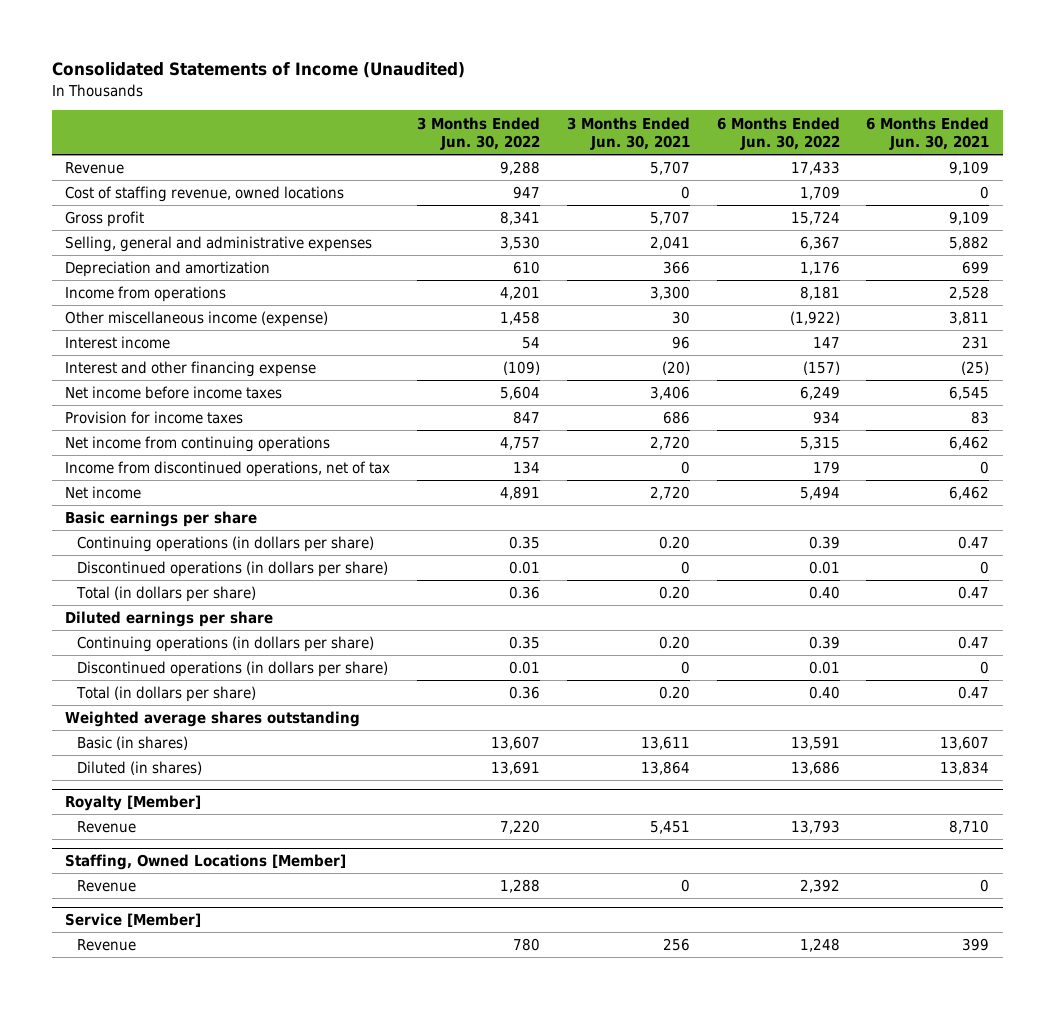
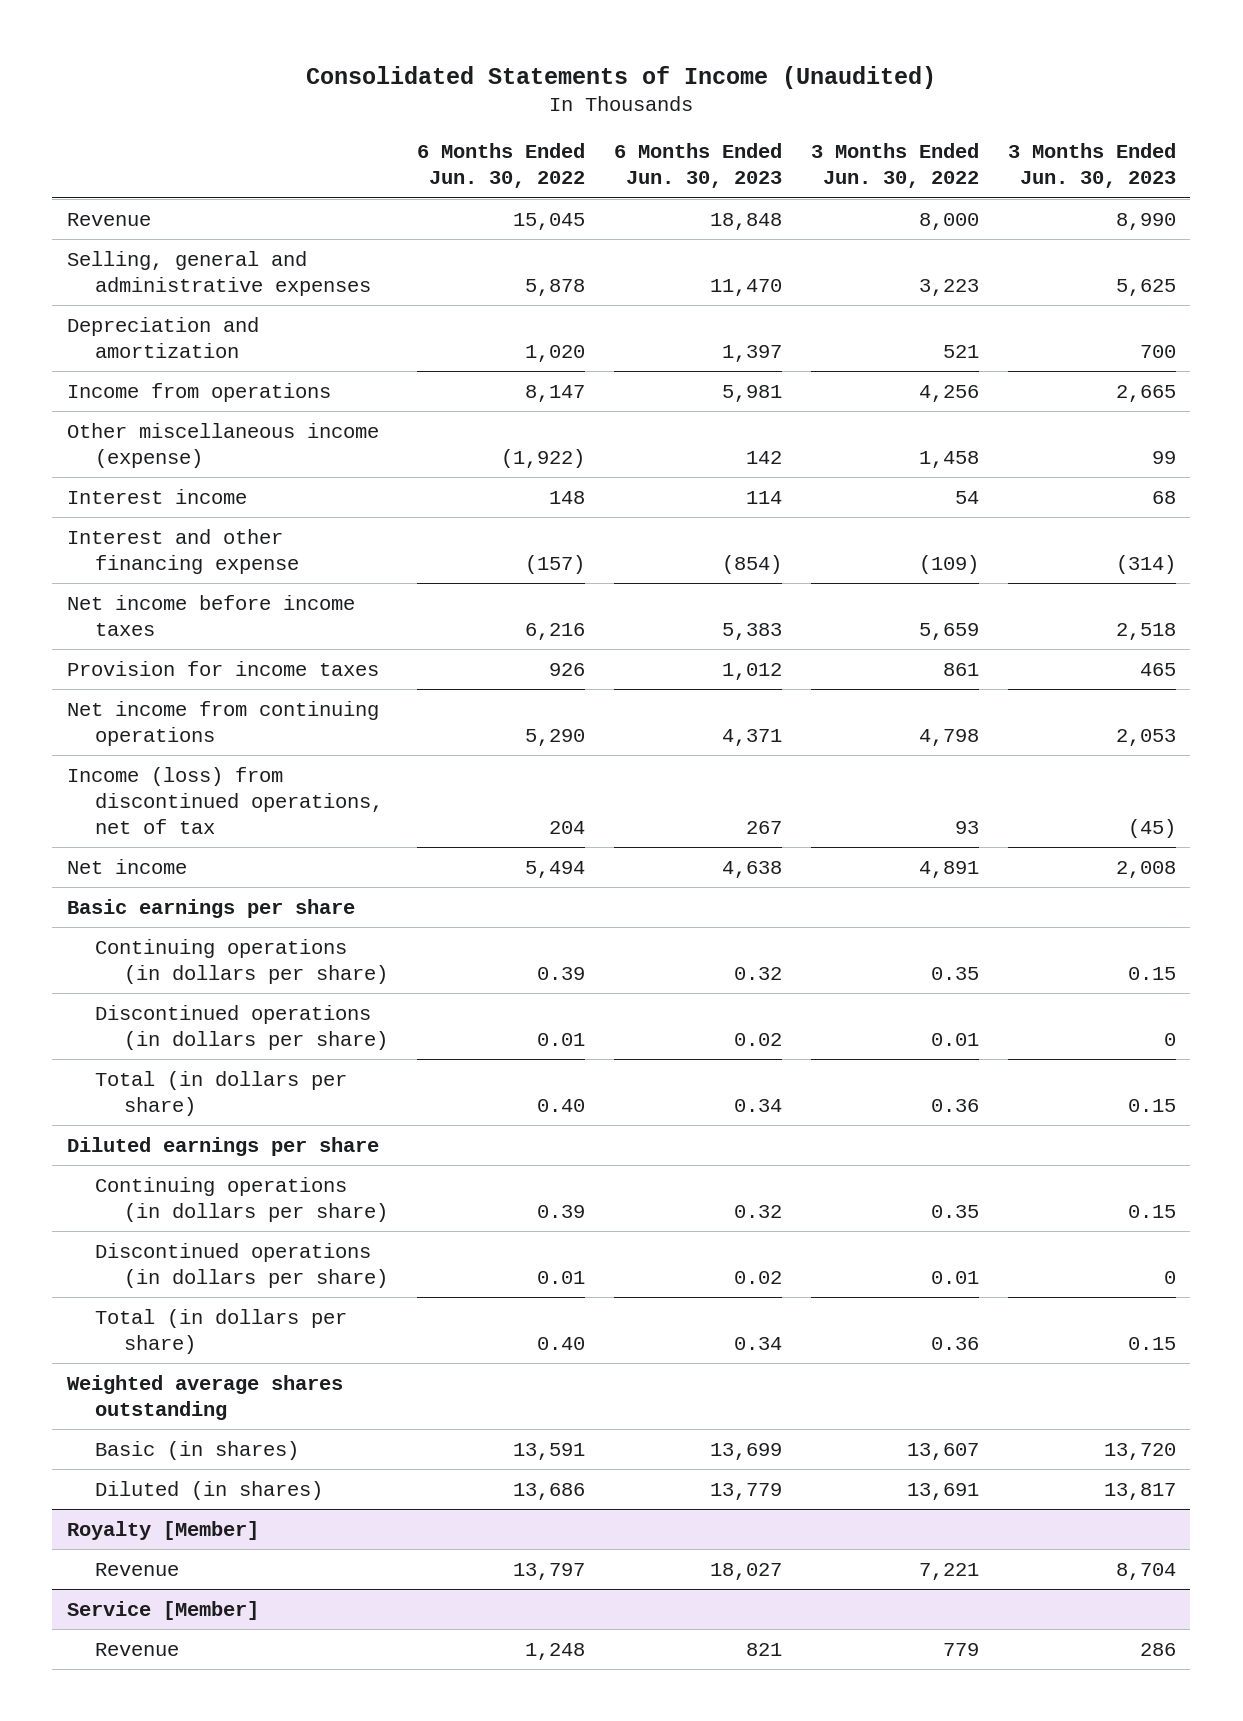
[566,116,690,150] 3 Months Ended Jun. 30, 2021 -> none
[866,116,990,150] 6 Months Ended Jun. 30, 2021 -> none
none -> [613,143,782,189] 6 Months Ended Jun. 30, 2023
none -> [1007,143,1176,189] 3 Months Ended Jun. 30, 2023
[65,186,345,203] Cost of staffing revenue, owned locations -> none
[65,211,145,228] Gross profit -> none
[500,161,541,176] 9,288 -> [918,212,979,230] 8,000
[790,161,840,176] 17,433 -> [512,212,585,230] 15,045
[500,236,541,251] 3,530 -> [918,278,979,296] 3,223
[799,236,840,251] 6,367 -> [524,278,585,296] 5,878
[513,261,541,275] 610 -> [942,344,979,358] 521
[799,261,840,276] 1,176 -> [524,344,585,362] 1,020
[500,286,541,301] 4,201 -> [918,384,979,402] 4,256
[799,286,840,301] 8,181 -> [524,384,585,402] 8,147
[812,337,840,349] 147 -> [548,490,585,504] 148
[500,386,541,401] 5,604 -> [918,622,979,640] 5,659
[799,386,840,401] 6,249 -> [524,622,585,640] 6,216
[513,411,541,425] 847 -> [942,662,979,676] 861
[812,411,840,425] 934 -> [548,662,585,676] 926
[500,437,541,451] 4,757 -> [918,728,979,746] 4,798
[799,436,840,451] 5,315 -> [524,728,585,746] 5,290
[65,461,391,478] Income from discontinued operations, net of tax -> [66,766,384,834] Income (loss) from discontinued operations, net of tax
[513,461,541,475] 134 -> [954,820,979,834] 93
[812,461,840,475] 179 -> [548,820,585,834] 204
[65,854,347,871] Staffing, Owned Locations [Member] -> none
[76,880,136,893] Revenue -> none
[500,820,541,835] 7,220 -> [918,1562,979,1580] 7,221
[790,820,840,835] 13,793 -> [512,1562,585,1580] 13,797
[513,938,541,952] 780 -> [942,1642,979,1656] 779

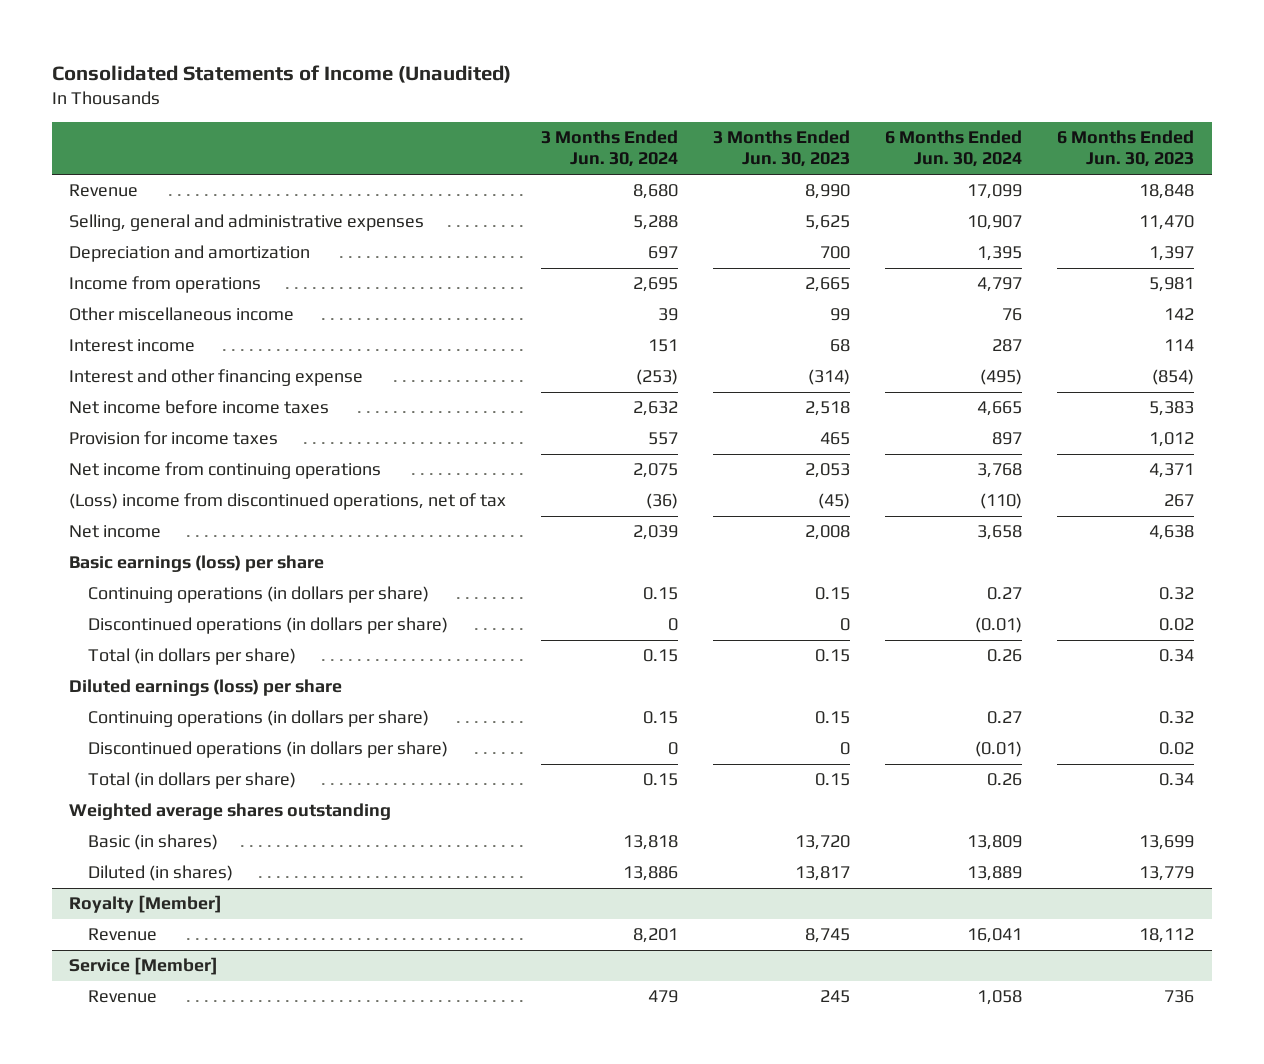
[416,143,585,189] 6 Months Ended Jun. 30, 2022 -> none
[810,143,979,189] 3 Months Ended Jun. 30, 2022 -> none
none -> [541,130,679,168] 3 Months Ended Jun. 30, 2024
none -> [885,130,1023,168] 6 Months Ended Jun. 30, 2024
[66,422,379,468] Other miscellaneous income (expense) -> [69,307,295,322] Other miscellaneous income
[66,766,384,834] Income (loss) from discontinued operations, net of tax -> [69,493,507,511] (Loss) income from discontinued operations, net of tax
[66,898,355,918] Basic earnings per share -> [69,555,325,573] Basic earnings (loss) per share
[66,1136,379,1156] Diluted earnings per share -> [69,679,343,697] Diluted earnings (loss) per share
[709,1562,782,1580] 18,027 -> [1139,928,1195,944] 18,112
[1115,1562,1176,1580] 8,704 -> [805,928,851,944] 8,745
[745,1642,782,1656] 821 -> [1164,990,1195,1004] 736
[1139,1642,1176,1656] 286 -> [820,990,851,1004] 245

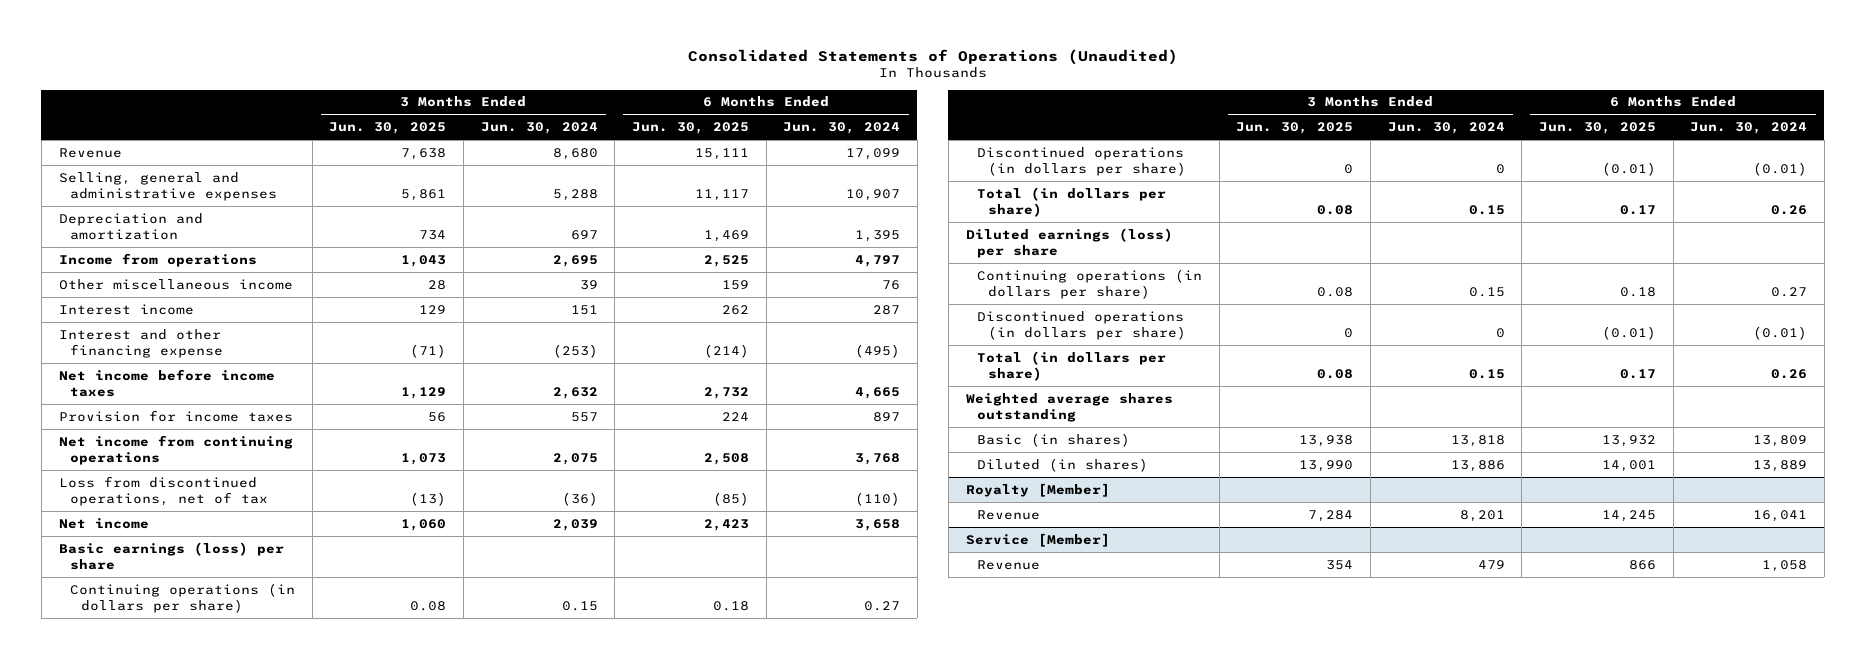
[51,64,511,83] Consolidated Statements of Income (Unaudited) -> [687,48,1178,65] Consolidated Statements of Operations (Unaudited)
[713,130,851,168] 3 Months Ended Jun. 30, 2023 -> none
[1057,130,1195,168] 6 Months Ended Jun. 30, 2023 -> none
none -> [329,122,447,135] Jun. 30, 2025
none -> [631,122,749,135] Jun. 30, 2025
[69,493,507,511] (Loss) income from discontinued operations, net of tax -> [58,475,269,506] Loss from discontinued operations, net of tax

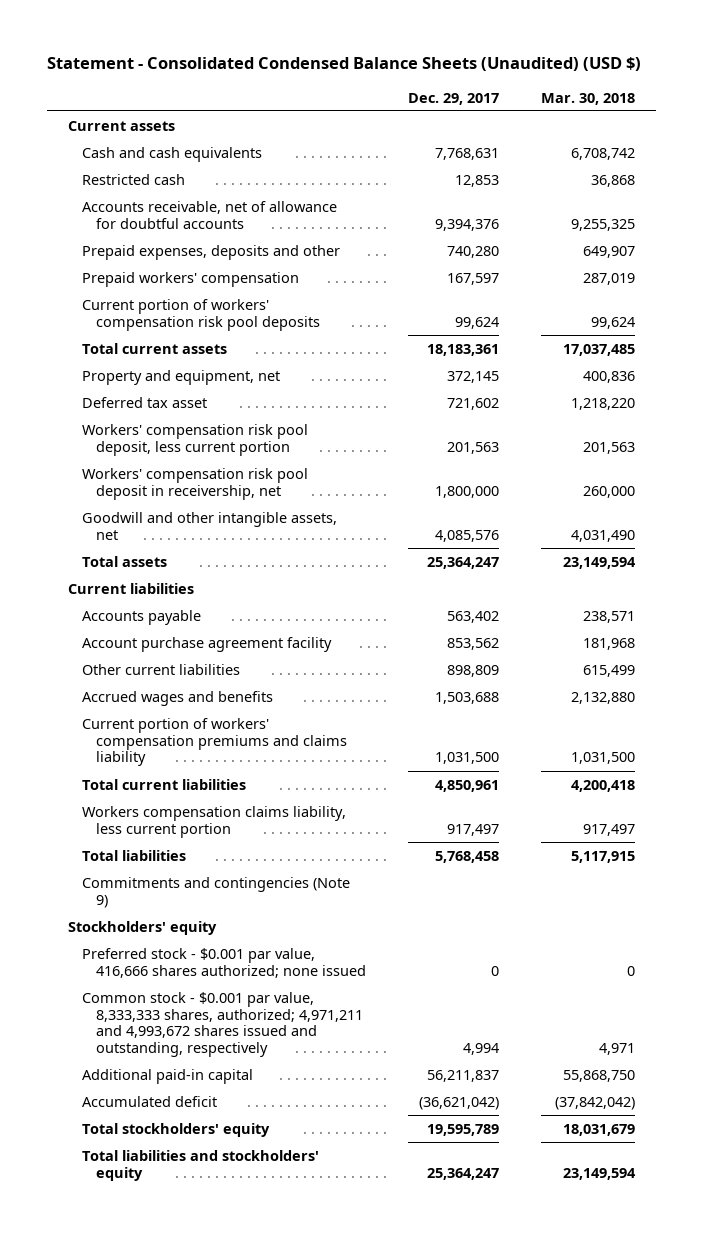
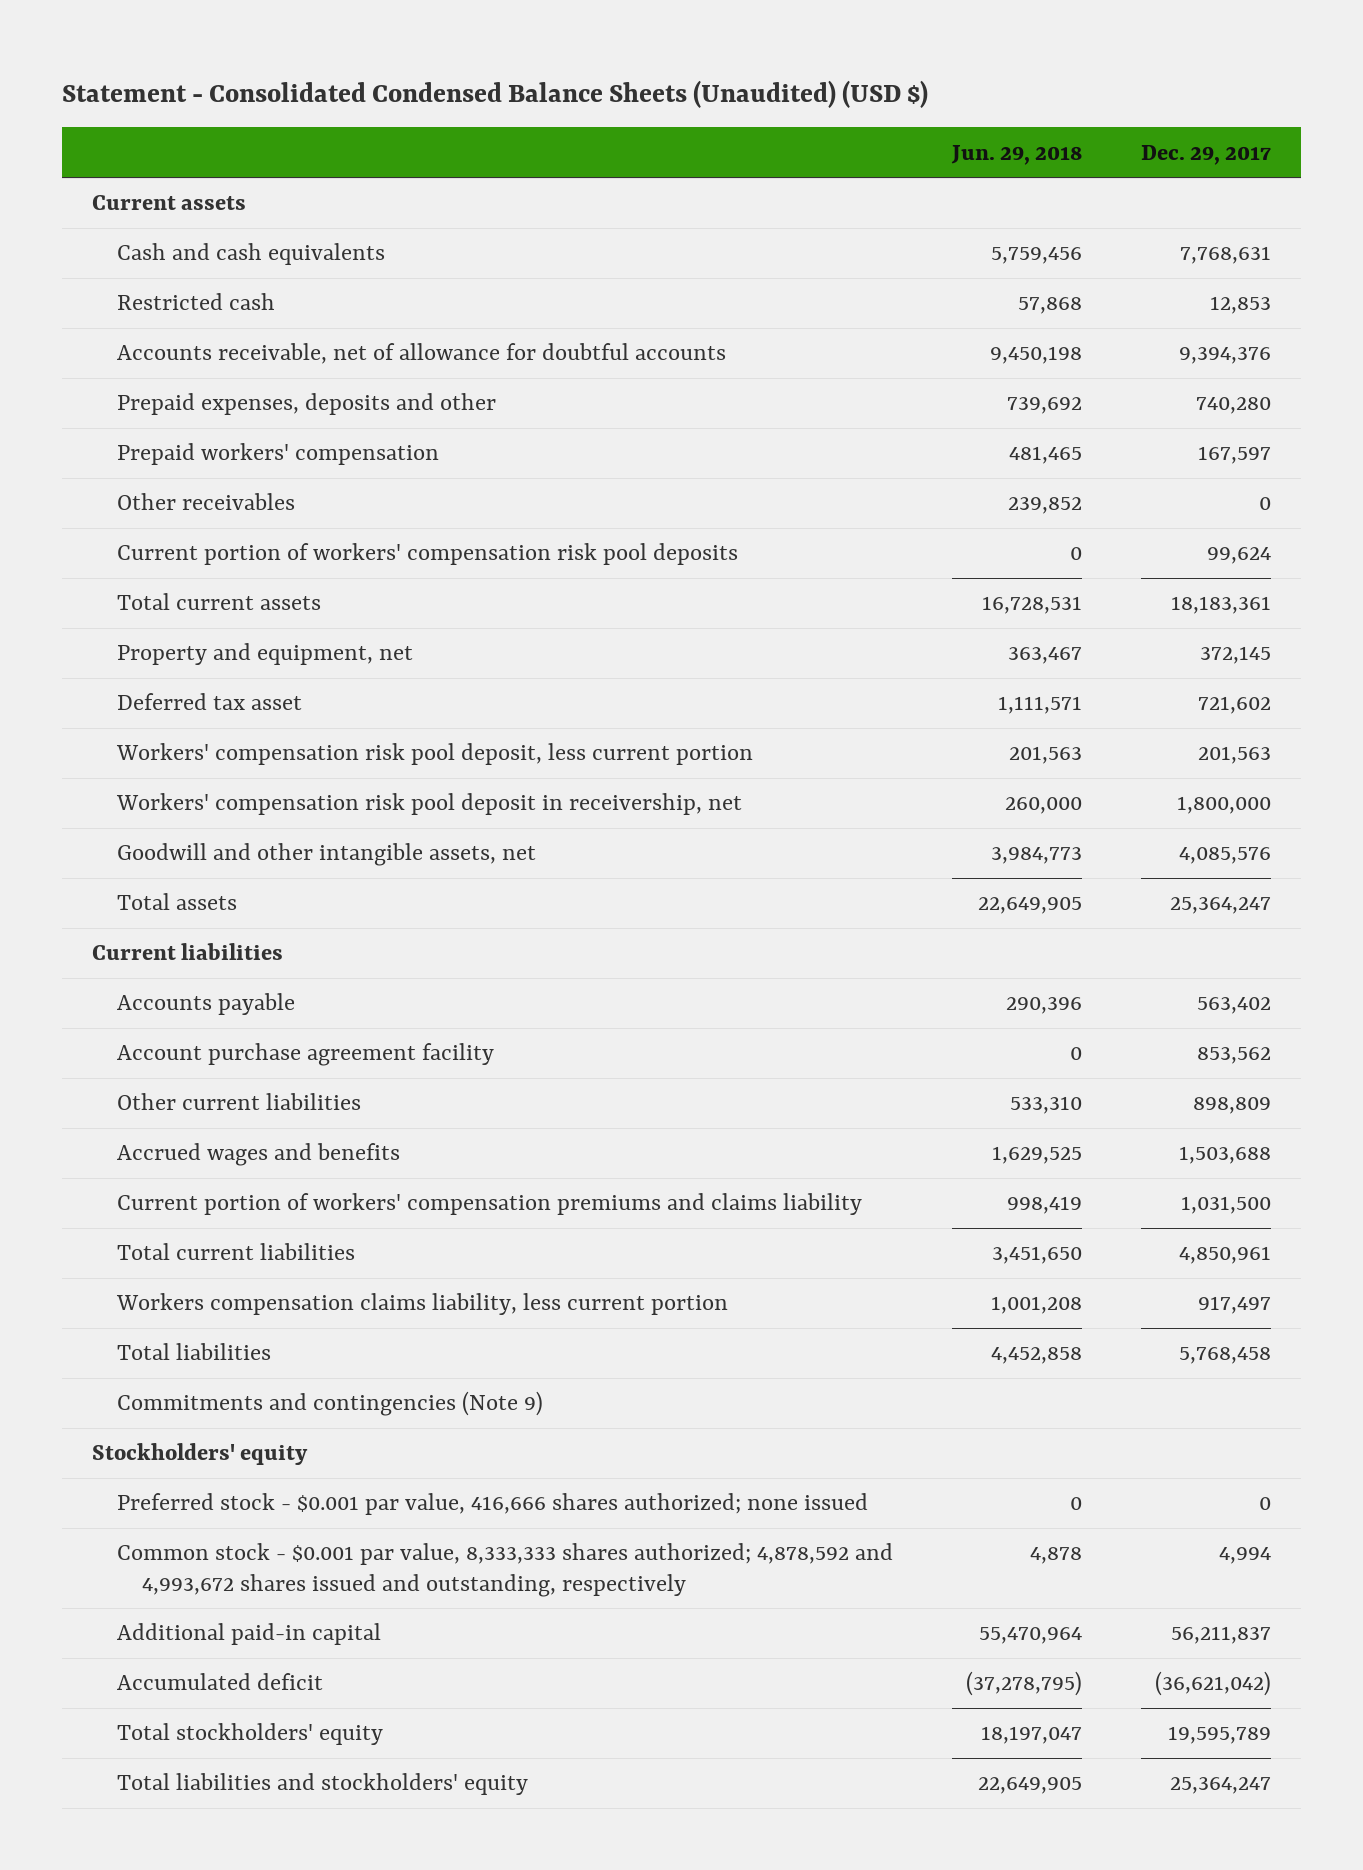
[541,92,636,105] Mar. 30, 2018 -> none
none -> [950,144,1082,165] Jun. 29, 2018
none -> [116,493,295,511] Other receivables
[81,991,363,1058] Common stock - $0.001 par value, 8,333,333 shares, authorized; 4,971,211 and 4,993,672 shares issued and outstanding, respectively -> [116,1543,893,1597] Common stock - $0.001 par value, 8,333,333 shares authorized; 4,878,592 and 4,993,672 shares issued and outstanding, respectively

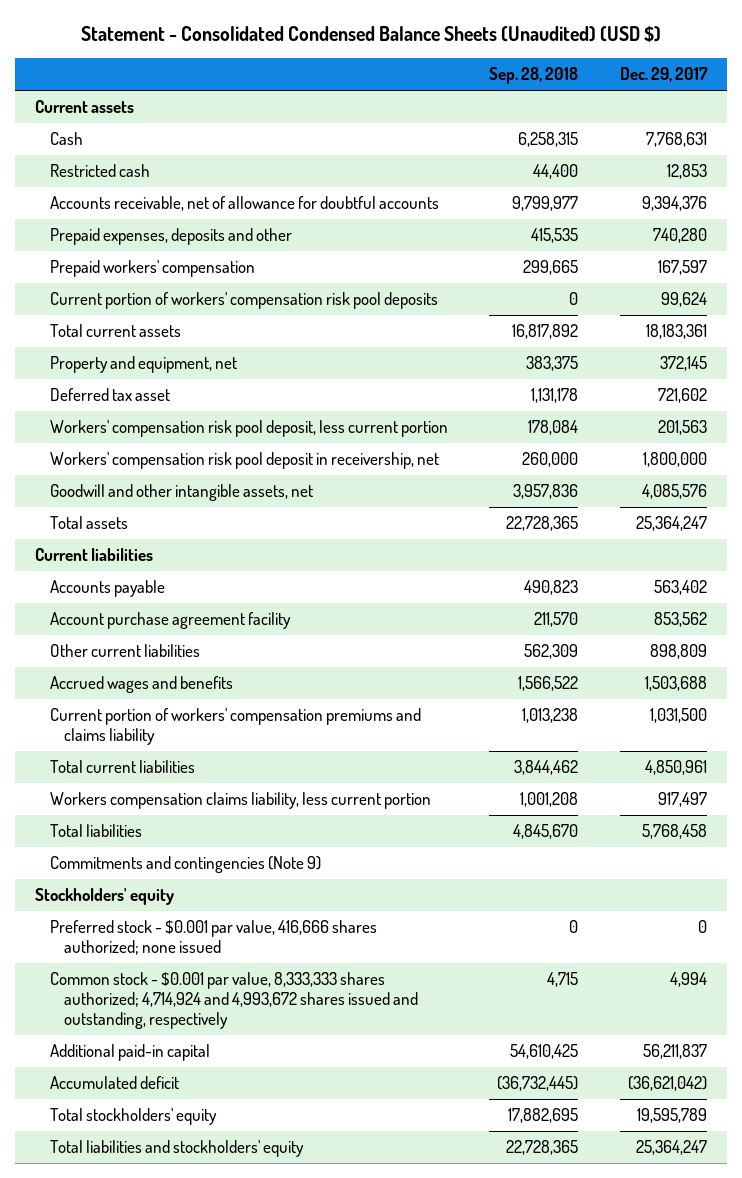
[950,144,1082,165] Jun. 29, 2018 -> none
none -> [489,67,579,85] Sep. 28, 2018
[116,243,385,266] Cash and cash equivalents -> [49,132,83,146] Cash
[116,493,295,511] Other receivables -> none
[116,1543,893,1597] Common stock - $0.001 par value, 8,333,333 shares authorized; 4,878,592 and 4,993,672 shares issued and outstanding, respectively -> [49,972,418,1029] Common stock - $0.001 par value, 8,333,333 shares authorized; 4,714,924 and 4,993,672 shares issued and outstanding, respectively

